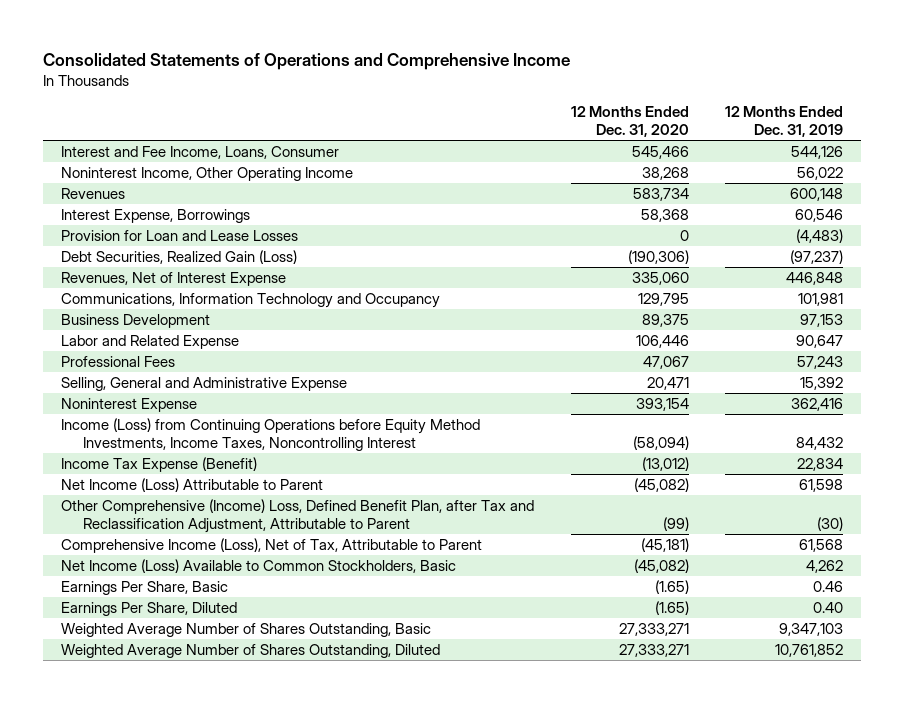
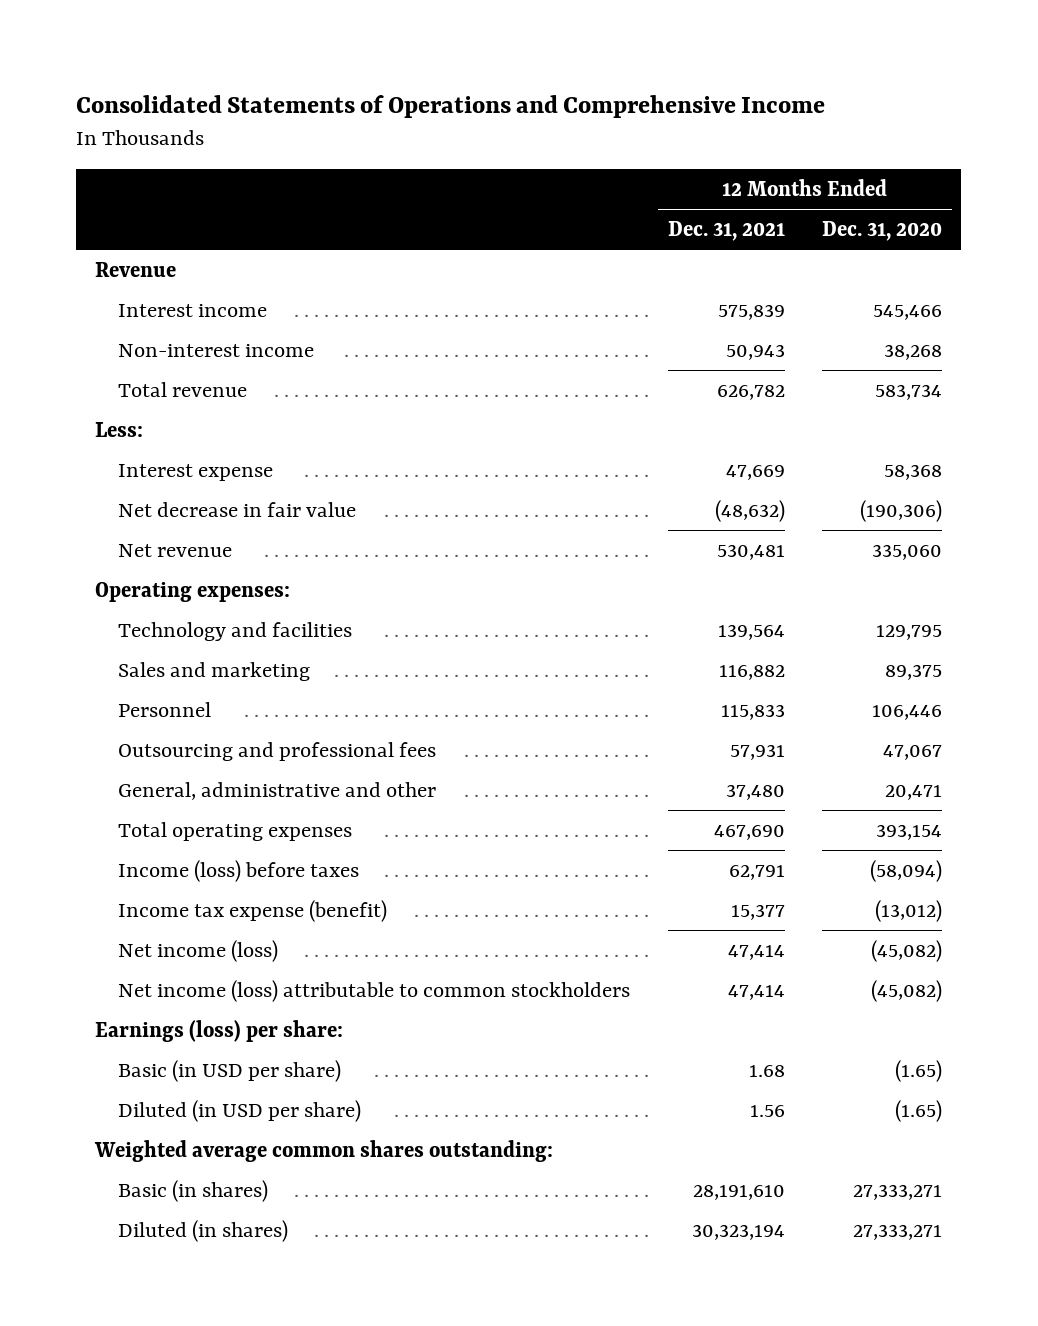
[725,106,844,138] 12 Months Ended Dec. 31, 2019 -> none
none -> [667,220,785,241] Dec. 31, 2021
[61,230,299,242] Provision for Loan and Lease Losses -> none
[61,499,535,533] Other Comprehensive (Income) Loss, Defined Benefit Plan, after Tax and Reclassification Adjustment, Attributable to Parent -> none
[61,538,483,554] Comprehensive Income (Loss), Net of Tax, Attributable to Parent -> none
none -> [95,261,177,277] Revenue
[61,146,340,160] Interest and Fee Income, Loans, Consumer -> [117,303,267,317] Interest income
[61,167,354,182] Noninterest Income, Other Operating Income -> [117,343,314,357] Non-interest income
[61,188,126,200] Revenues -> [117,381,247,397] Total revenue
none -> [95,421,144,437] Less:
[61,209,251,224] Interest Expense, Borrowings -> [117,463,273,481] Interest expense
[61,250,298,265] Debt Securities, Realized Gain (Loss) -> [117,501,356,517] Net decrease in fair value
[61,272,287,287] Revenues, Net of Interest Expense -> [117,543,232,557] Net revenue
none -> [95,581,291,602] Operating expenses:
[61,293,441,309] Communications, Information Technology and Occupancy -> [117,621,352,641] Technology and facilities
[61,314,211,329] Business Development -> [117,661,310,681] Sales and marketing
[61,335,240,350] Labor and Related Expense -> [117,701,211,717] Personnel
[61,356,176,368] Professional Fees -> [117,741,436,761] Outsourcing and professional fees
[61,377,348,392] Selling, General and Administrative Expense -> [117,781,436,800] General, administrative and other
[61,398,198,413] Noninterest Expense -> [117,821,352,841] Total operating expenses
[61,418,481,451] Income (Loss) from Continuing Operations before Equity Method Investments, Income Taxes, Noncontrolling Interest -> [117,859,359,882] Income (loss) before taxes
[61,457,258,473] Income Tax Expense (Benefit) -> [117,899,387,922] Income tax expense (benefit)
[61,478,324,493] Net Income (Loss) Attributable to Parent -> [117,939,278,962] Net income (loss)
[61,559,457,574] Net Income (Loss) Available to Common Stockholders, Basic -> [117,979,630,1002] Net income (loss) attributable to common stockholders
none -> [95,1019,344,1042] Earnings (loss) per share:
[61,581,229,596] Earnings Per Share, Basic -> [117,1059,341,1082] Basic (in USD per share)
[61,602,238,617] Earnings Per Share, Diluted -> [117,1099,361,1122] Diluted (in USD per share)
none -> [94,1139,554,1162] Weighted average common shares outstanding:
[61,623,432,638] Weighted Average Number of Shares Outstanding, Basic -> [117,1179,268,1202] Basic (in shares)
[61,644,441,659] Weighted Average Number of Shares Outstanding, Diluted -> [117,1219,288,1242] Diluted (in shares)

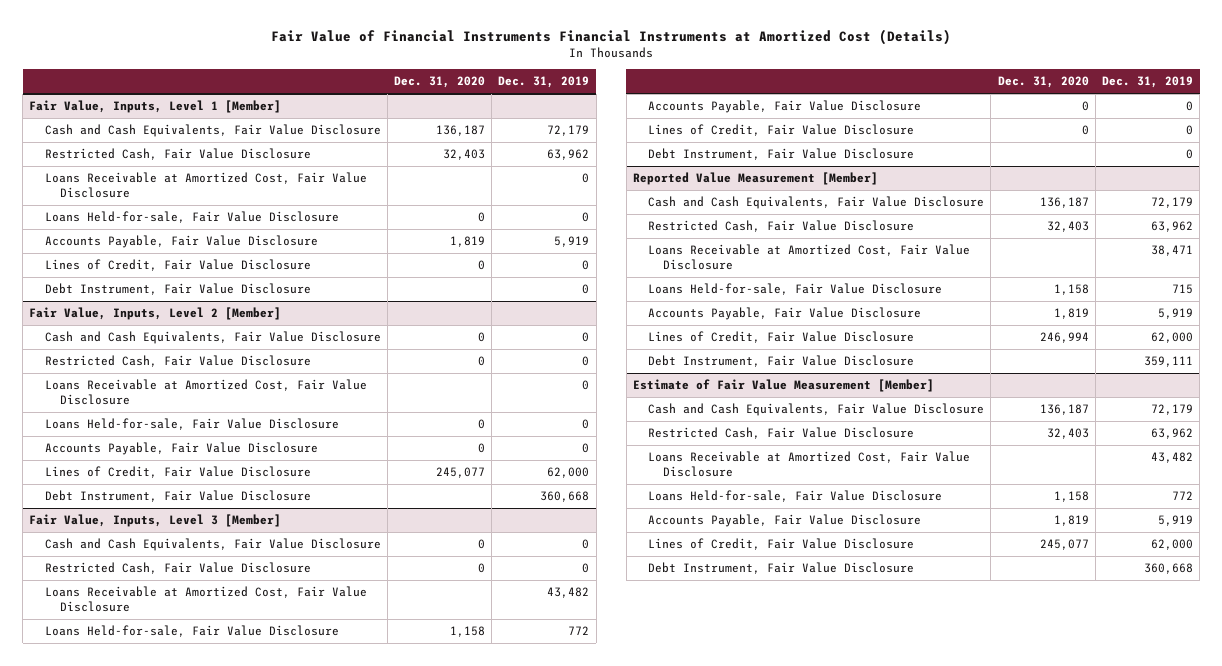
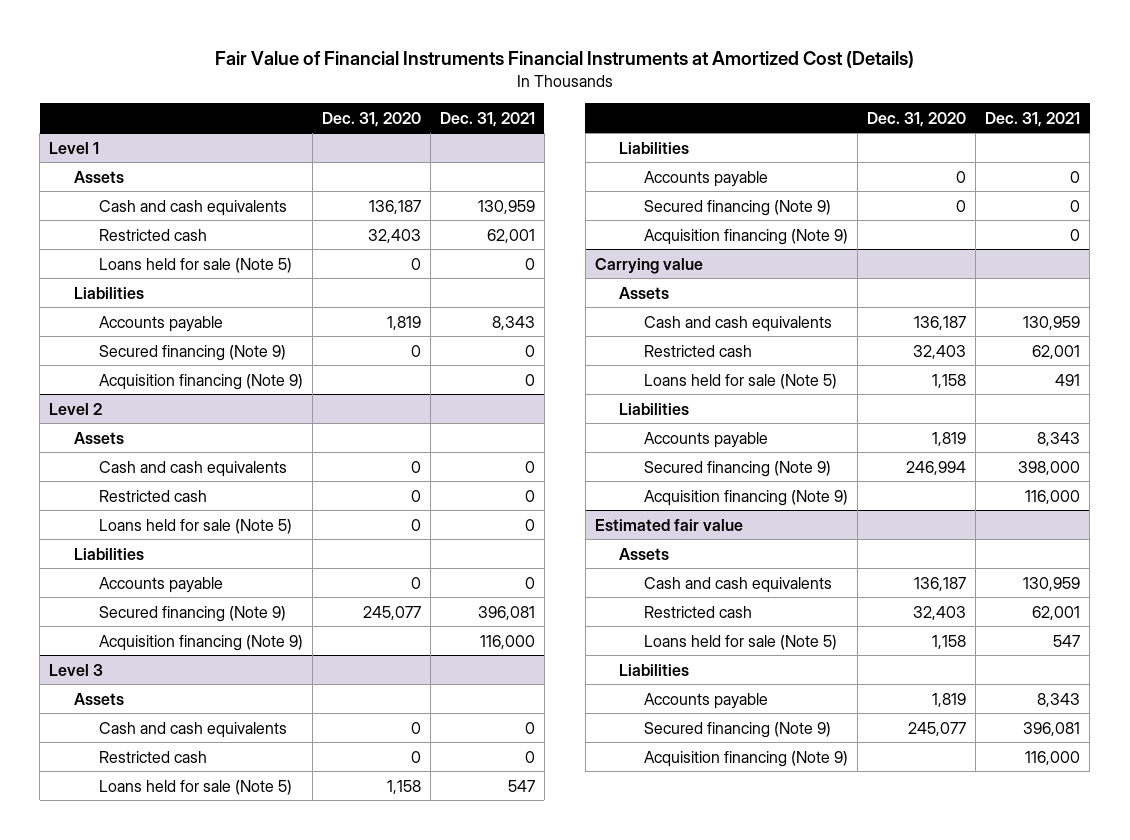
[498,76,590,89] Dec. 31, 2019 -> none
none -> [439,111,535,127] Dec. 31, 2021
[44,172,367,198] Loans Receivable at Amortized Cost, Fair Value Disclosure -> none
[44,379,367,405] Loans Receivable at Amortized Cost, Fair Value Disclosure -> none
[44,586,367,612] Loans Receivable at Amortized Cost, Fair Value Disclosure -> none
[648,244,971,270] Loans Receivable at Amortized Cost, Fair Value Disclosure -> none
[648,451,971,477] Loans Receivable at Amortized Cost, Fair Value Disclosure -> none
[29,100,282,114] Fair Value, Inputs, Level 1 [Member] -> [49,141,100,154] Level 1
none -> [74,170,125,183] Assets
[44,124,381,138] Cash and Cash Equivalents, Fair Value Disclosure -> [98,199,287,216] Cash and cash equivalents
[44,148,311,161] Restricted Cash, Fair Value Disclosure -> [98,228,207,241] Restricted cash
[44,211,339,224] Loans Held-for-sale, Fair Value Disclosure -> [98,257,292,273] Loans held for sale (Note 5)
none -> [74,286,145,299] Liabilities
[44,235,318,249] Accounts Payable, Fair Value Disclosure -> [98,315,223,332] Accounts payable
[44,259,311,272] Lines of Credit, Fair Value Disclosure -> [98,344,286,361] Secured financing (Note 9)
[44,283,311,296] Debt Instrument, Fair Value Disclosure -> [98,373,303,390] Acquisition financing (Note 9)
[29,307,282,321] Fair Value, Inputs, Level 2 [Member] -> [49,402,103,415] Level 2
none -> [74,431,125,444] Assets
[44,331,381,345] Cash and Cash Equivalents, Fair Value Disclosure -> [98,460,287,477] Cash and cash equivalents
[44,355,311,368] Restricted Cash, Fair Value Disclosure -> [98,489,207,502] Restricted cash
[44,418,339,431] Loans Held-for-sale, Fair Value Disclosure -> [98,518,292,534] Loans held for sale (Note 5)
none -> [74,547,145,560] Liabilities
[44,442,318,456] Accounts Payable, Fair Value Disclosure -> [98,576,223,593] Accounts payable
[44,466,311,479] Lines of Credit, Fair Value Disclosure -> [98,605,286,622] Secured financing (Note 9)
[44,490,311,503] Debt Instrument, Fair Value Disclosure -> [98,634,303,651] Acquisition financing (Note 9)
[29,514,282,528] Fair Value, Inputs, Level 3 [Member] -> [49,663,104,676] Level 3
none -> [74,692,125,705] Assets
[44,538,381,552] Cash and Cash Equivalents, Fair Value Disclosure -> [98,721,287,738] Cash and cash equivalents
[44,562,311,575] Restricted Cash, Fair Value Disclosure -> [98,750,207,763] Restricted cash
[44,625,339,638] Loans Held-for-sale, Fair Value Disclosure -> [98,779,292,795] Loans held for sale (Note 5)
none -> [619,141,690,154] Liabilities
[648,100,922,114] Accounts Payable, Fair Value Disclosure -> [644,170,769,187] Accounts payable
[648,124,915,137] Lines of Credit, Fair Value Disclosure -> [644,199,832,216] Secured financing (Note 9)
[648,148,915,161] Debt Instrument, Fair Value Disclosure -> [644,228,849,245] Acquisition financing (Note 9)
[632,172,878,186] Reported Value Measurement [Member] -> [594,257,703,274] Carrying value
none -> [619,286,670,299] Assets
[648,196,985,210] Cash and Cash Equivalents, Fair Value Disclosure -> [644,315,833,332] Cash and cash equivalents
[648,220,915,233] Restricted Cash, Fair Value Disclosure -> [644,344,753,357] Restricted cash
[648,283,943,296] Loans Held-for-sale, Fair Value Disclosure -> [644,373,838,389] Loans held for sale (Note 5)
none -> [619,402,690,415] Liabilities
[648,307,922,321] Accounts Payable, Fair Value Disclosure -> [644,431,769,448] Accounts payable
[648,331,915,344] Lines of Credit, Fair Value Disclosure -> [644,460,832,477] Secured financing (Note 9)
[648,355,915,368] Debt Instrument, Fair Value Disclosure -> [644,489,849,506] Acquisition financing (Note 9)
[632,379,934,393] Estimate of Fair Value Measurement [Member] -> [594,518,743,531] Estimated fair value
none -> [619,547,670,560] Assets
[648,403,985,417] Cash and Cash Equivalents, Fair Value Disclosure -> [644,576,833,593] Cash and cash equivalents
[648,427,915,440] Restricted Cash, Fair Value Disclosure -> [644,605,753,618] Restricted cash
[648,490,943,503] Loans Held-for-sale, Fair Value Disclosure -> [644,634,838,650] Loans held for sale (Note 5)
none -> [619,663,690,676] Liabilities
[648,514,922,528] Accounts Payable, Fair Value Disclosure -> [644,692,769,709] Accounts payable
[648,538,915,551] Lines of Credit, Fair Value Disclosure -> [644,721,832,738] Secured financing (Note 9)
[648,562,915,575] Debt Instrument, Fair Value Disclosure -> [644,750,849,767] Acquisition financing (Note 9)

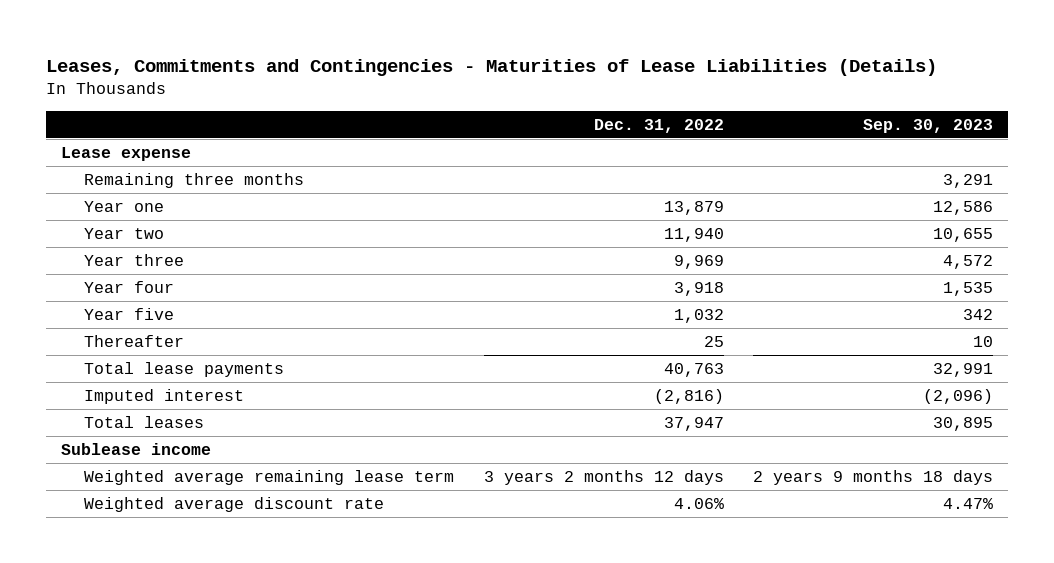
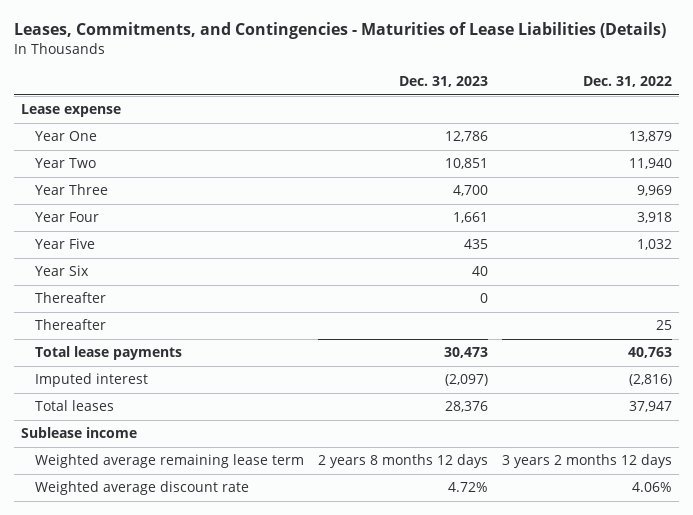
[46,58,938,76] Leases, Commitments and Contingencies - Maturities of Lease Liabilities (Details) -> [14,22,667,40] Leases, Commitments, and Contingencies - Maturities of Lease Liabilities (Details)
[863,118,994,133] Sep. 30, 2023 -> none
none -> [398,75,488,87] Dec. 31, 2023
[84,172,305,188] Remaining three months -> none
[84,200,165,212] Year one -> [34,131,97,142] Year One
[84,227,165,239] Year two -> [34,158,96,169] Year Two
[84,253,185,266] Year three -> [34,184,108,196] Year Three
[84,280,175,293] Year four -> [34,212,99,223] Year Four
[84,307,175,320] Year five -> [34,238,95,250] Year Five
none -> [34,265,89,277] Year Six
none -> [34,292,106,304] Thereafter

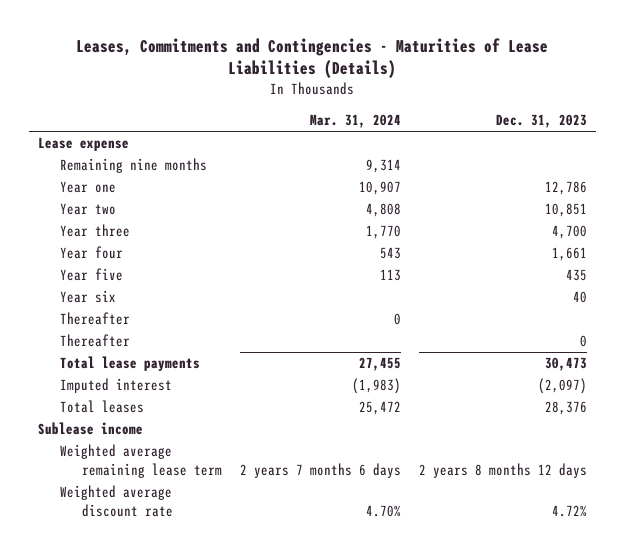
[14,22,667,40] Leases, Commitments, and Contingencies - Maturities of Lease Liabilities (Details) -> [76,37,549,79] Leases, Commitments and Contingencies - Maturities of Lease Liabilities (Details)
[582,75,672,87] Dec. 31, 2022 -> none
none -> [309,114,401,129] Mar. 31, 2024
none -> [59,158,207,174] Remaining nine months
[34,131,97,142] Year One -> [59,181,116,194] Year one
[34,158,96,169] Year Two -> [59,203,116,216] Year two
[34,184,108,196] Year Three -> [59,224,130,238] Year three
[34,212,99,223] Year Four -> [59,246,123,260] Year four
[34,238,95,250] Year Five -> [59,268,123,282] Year five
[34,265,89,277] Year Six -> [59,290,116,304] Year six
[34,292,106,304] Thereafter -> [59,334,130,348] Thereafter

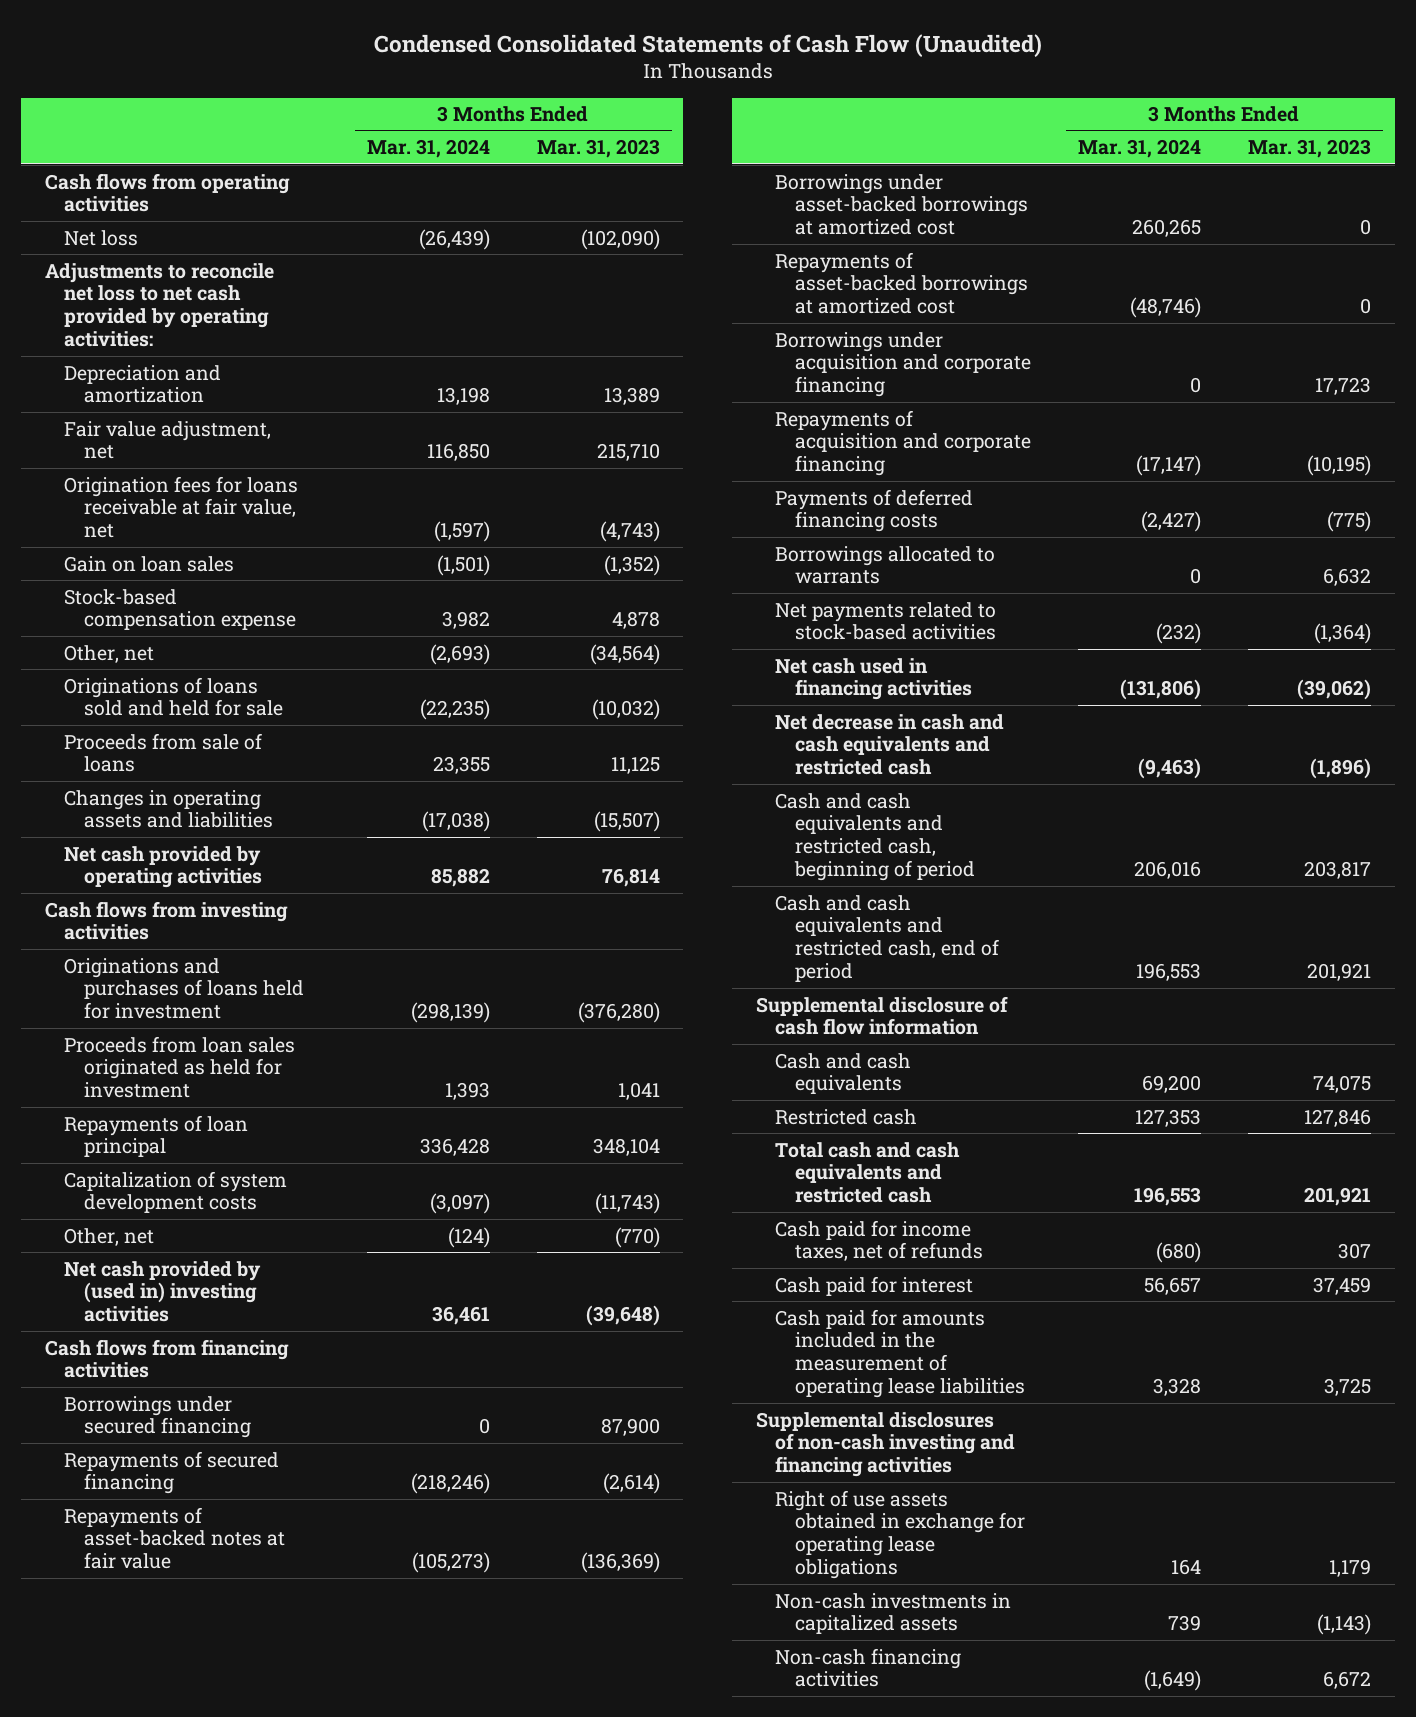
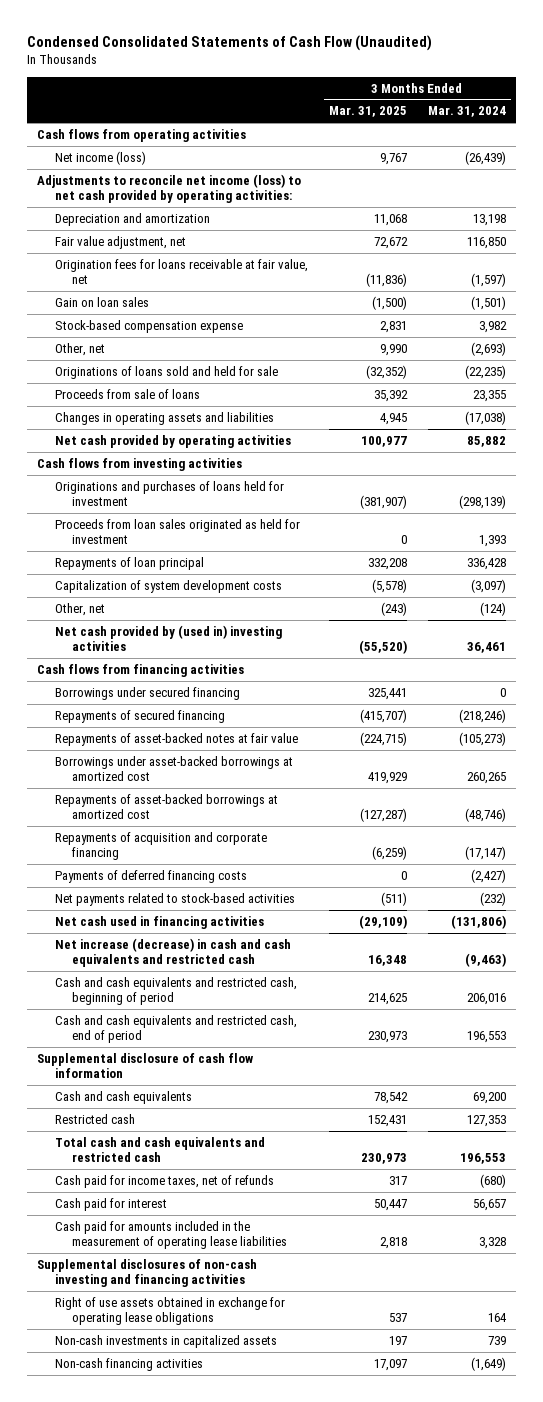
[536,139,660,159] Mar. 31, 2023 -> none
none -> [328,106,407,118] Mar. 31, 2025
[64,229,139,246] Net loss -> [54,150,146,165] Net income (loss)
[44,262,274,348] Adjustments to reconcile net loss to net cash provided by operating activities: -> [37,173,302,204] Adjustments to reconcile net income (loss) to net cash provided by operating activities:
[775,331,1031,398] Borrowings under acquisition and corporate financing -> none
[775,545,996,585] Borrowings allocated to warrants -> none
[775,713,1005,776] Net decrease in cash and cash equivalents and restricted cash -> [54,937,291,968] Net increase (decrease) in cash and cash equivalents and restricted cash

